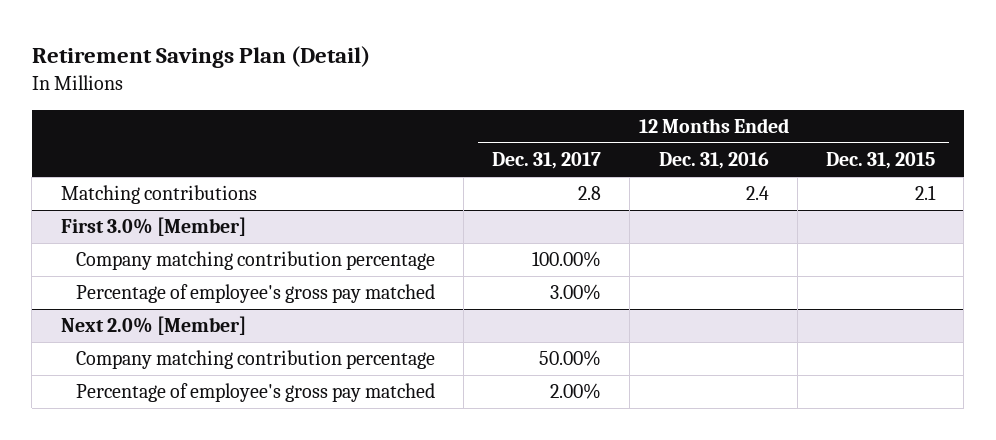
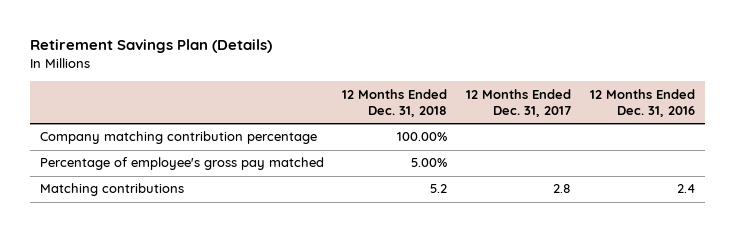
[31,45,370,68] Retirement Savings Plan (Detail) -> [30,39,273,54] Retirement Savings Plan (Details)
[826,152,936,170] Dec. 31, 2015 -> none
none -> [342,88,448,117] 12 Months Ended Dec. 31, 2018
none -> [39,131,317,145] Company matching contribution percentage
none -> [39,157,324,171] Percentage of employee's gross pay matched
[60,217,246,237] First 3.0% [Member] -> none
[75,251,435,271] Company matching contribution percentage -> none
[75,284,435,304] Percentage of employee's gross pay matched -> none
[60,316,246,336] Next 2.0% [Member] -> none
[75,350,435,370] Company matching contribution percentage -> none
[75,383,435,403] Percentage of employee's gross pay matched -> none

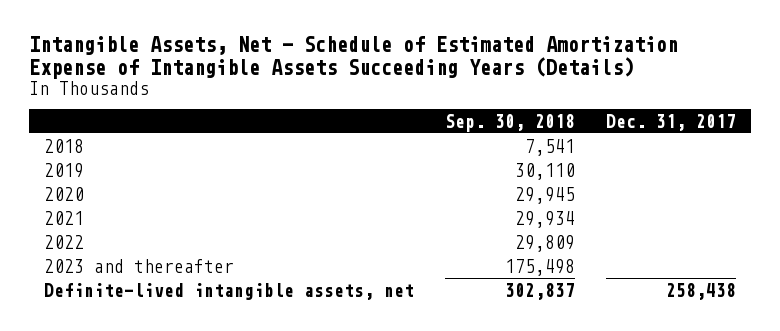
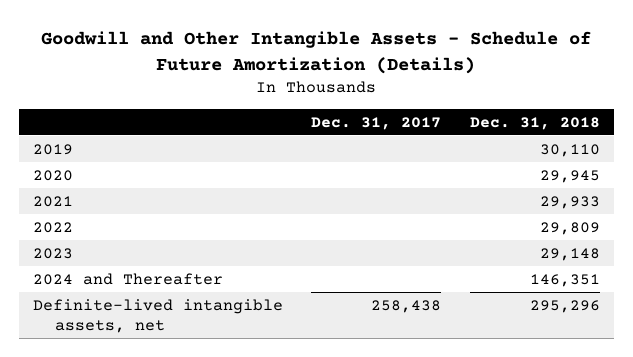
[28,35,678,79] Intangible Assets, Net - Schedule of Estimated Amortization Expense of Intangible Assets Succeeding Years (Details) -> [41,31,592,74] Goodwill and Other Intangible Assets - Schedule of Future Amortization (Details)
[444,113,575,132] Sep. 30, 2018 -> none
none -> [470,116,601,130] Dec. 31, 2018
[44,138,85,153] 2018 -> none
none -> [32,247,73,259] 2023
[44,258,235,273] 2023 and thereafter -> [32,272,223,285] 2024 and Thereafter

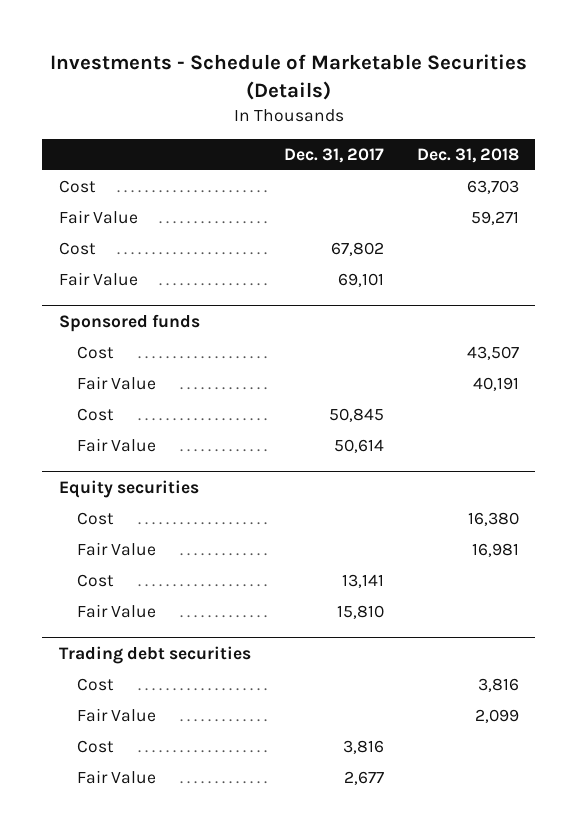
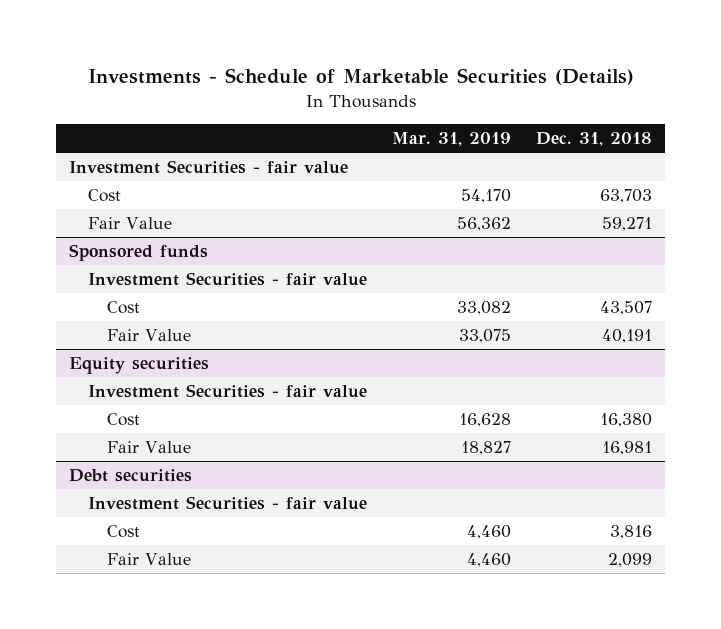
[283,147,384,163] Dec. 31, 2017 -> none
none -> [392,132,512,147] Mar. 31, 2019
none -> [68,160,348,175] Investment Securities - fair value
[58,242,96,256] Cost -> none
[58,272,138,287] Fair Value -> none
none -> [87,272,367,287] Investment Securities - fair value
[77,408,115,422] Cost -> none
[77,438,157,453] Fair Value -> none
none -> [87,384,367,399] Investment Securities - fair value
[77,574,115,588] Cost -> none
[77,604,157,619] Fair Value -> none
[58,645,251,664] Trading debt securities -> [68,469,192,483] Debt securities
none -> [87,496,367,511] Investment Securities - fair value
[77,740,115,754] Cost -> none
[77,770,157,785] Fair Value -> none

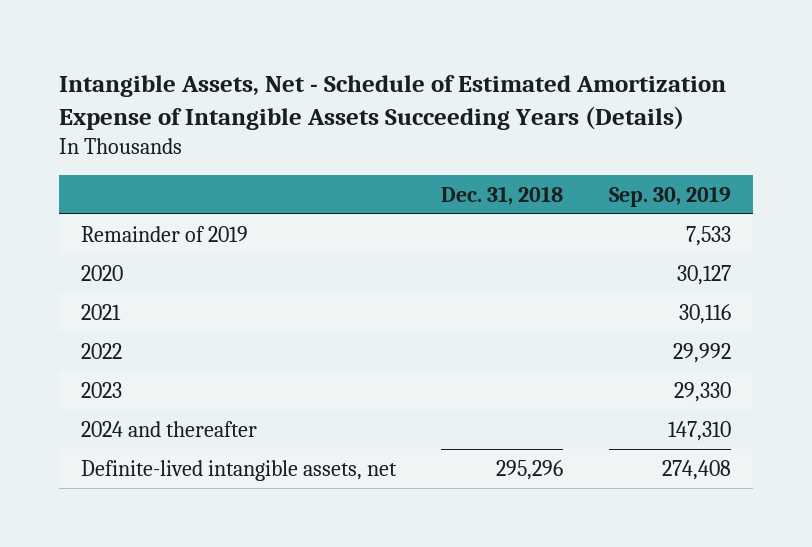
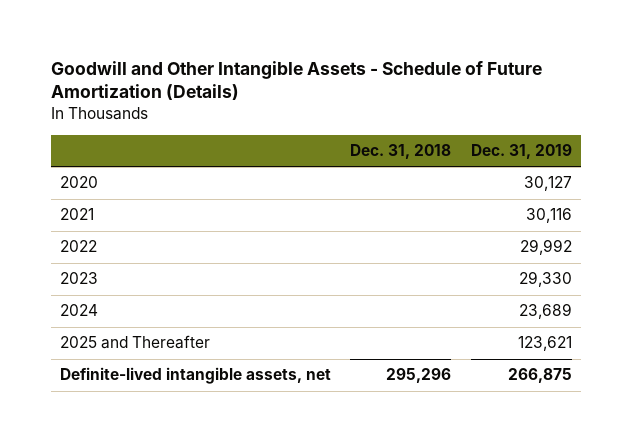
[58,74,726,130] Intangible Assets, Net - Schedule of Estimated Amortization Expense of Intangible Assets Succeeding Years (Details) -> [50,60,542,101] Goodwill and Other Intangible Assets - Schedule of Future Amortization (Details)
[608,185,731,207] Sep. 30, 2019 -> none
none -> [470,144,572,160] Dec. 31, 2019
[81,225,249,242] Remainder of 2019 -> none
none -> [60,304,99,317] 2024
[81,420,258,437] 2024 and thereafter -> [60,335,211,350] 2025 and Thereafter

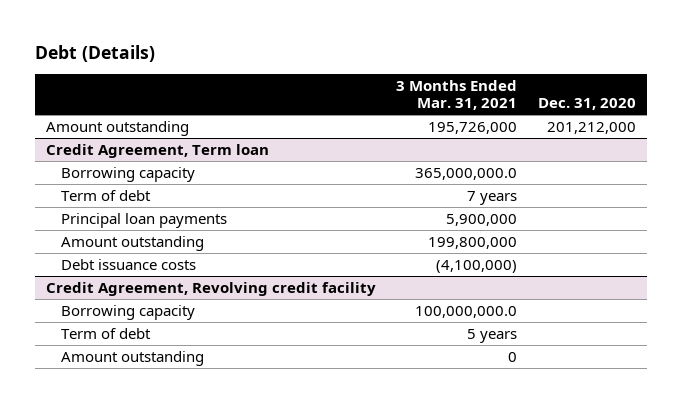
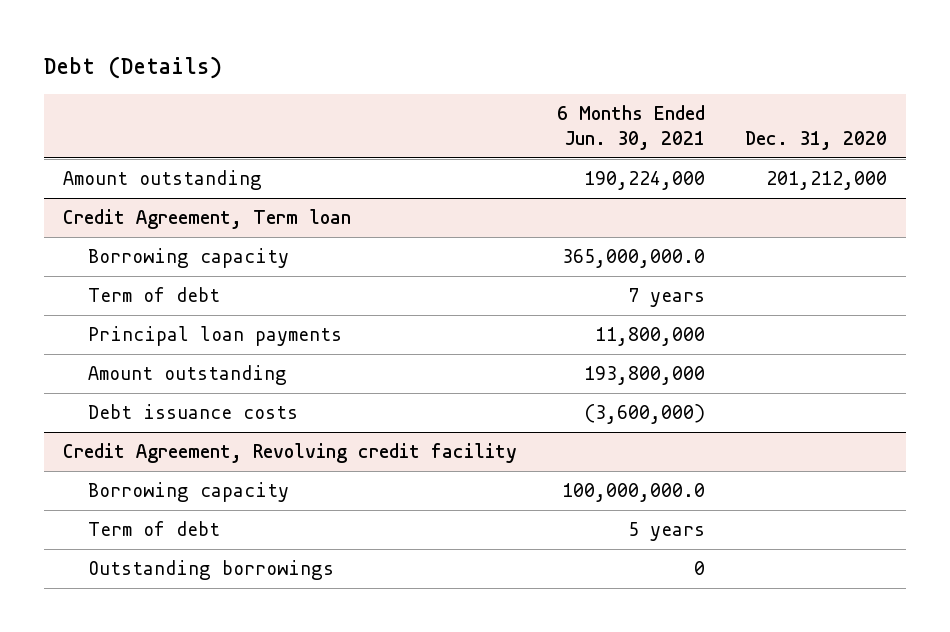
[396,79,518,111] 3 Months Ended Mar. 31, 2021 -> none
none -> [556,104,705,150] 6 Months Ended Jun. 30, 2021
[61,350,205,366] Amount outstanding -> [88,560,335,581] Outstanding borrowings

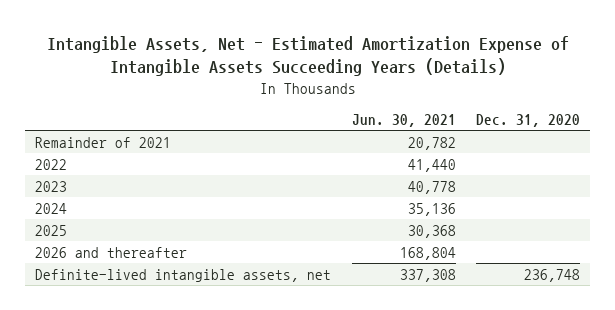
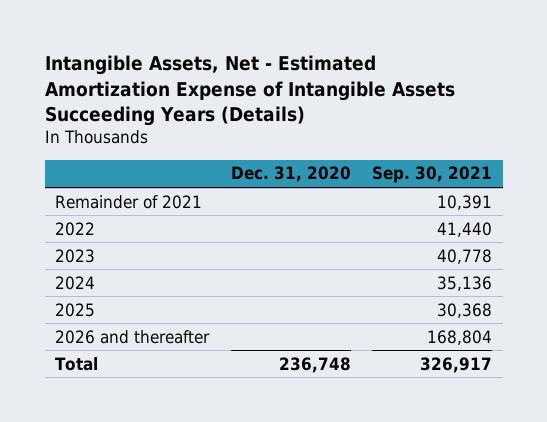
[351,113,456,127] Jun. 30, 2021 -> none
none -> [371,166,492,184] Sep. 30, 2021
[35,268,332,282] Definite-lived intangible assets, net -> [55,356,99,371] Total

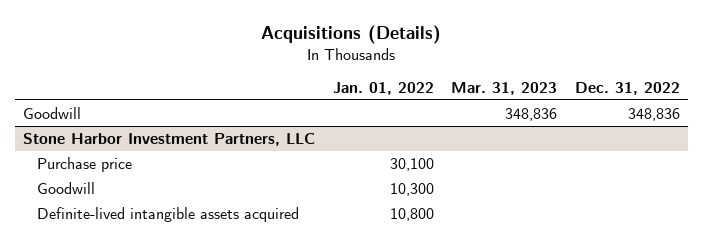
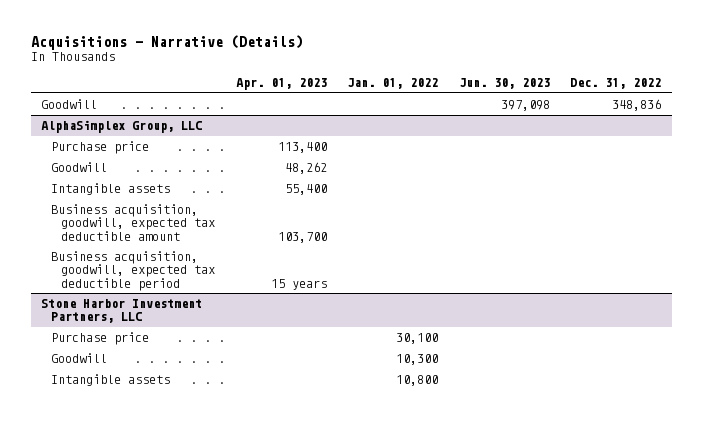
[261,24,442,44] Acquisitions (Details) -> [30,35,303,51] Acquisitions - Narrative (Details)
[451,81,558,95] Mar. 31, 2023 -> none
none -> [235,77,327,90] Apr. 01, 2023
none -> [458,77,550,89] Jun. 30, 2023
none -> [41,120,203,134] AlphaSimplex Group, LLC
none -> [50,141,149,155] Purchase price
none -> [50,162,107,173] Goodwill
none -> [50,183,170,196] Intangible assets
none -> [50,204,215,241] Business acquisition, goodwill, expected tax deductible amount
none -> [50,251,215,291] Business acquisition, goodwill, expected tax deductible period
[37,206,300,222] Definite-lived intangible assets acquired -> [50,374,170,387] Intangible assets

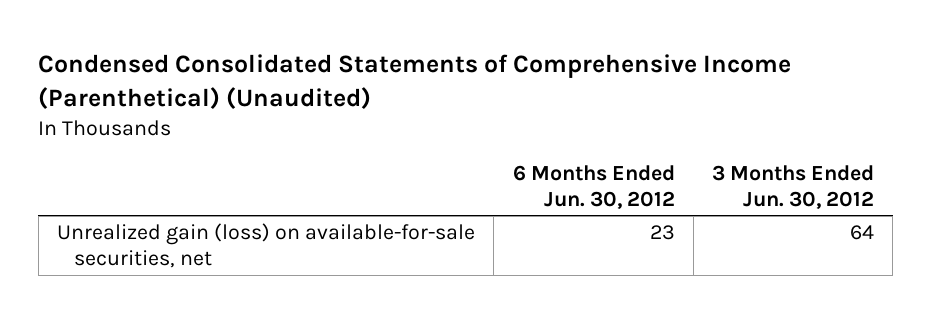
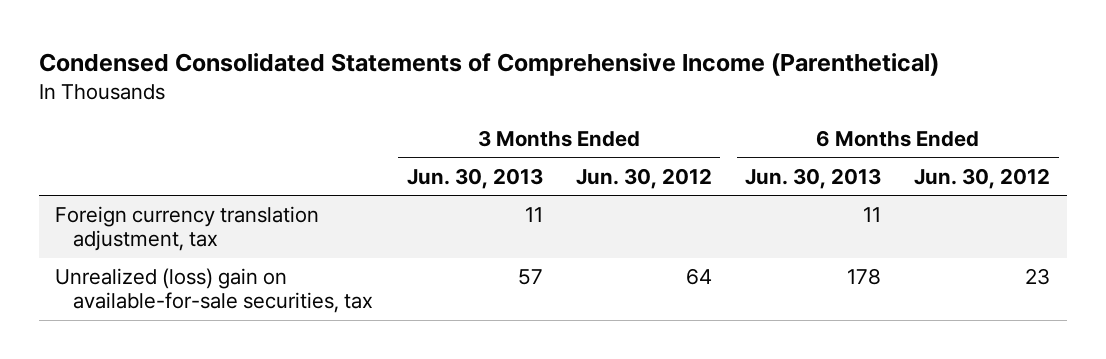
[38,53,792,109] Condensed Consolidated Statements of Comprehensive Income (Parenthetical) (Unaudited) -> [38,53,939,77] Condensed Consolidated Statements of Comprehensive Income (Parenthetical)
none -> [406,167,543,189] Jun. 30, 2013
none -> [745,167,882,189] Jun. 30, 2013
none -> [55,206,320,252] Foreign currency translation adjustment, tax
[57,223,476,269] Unrealized gain (loss) on available-for-sale securities, net -> [55,268,374,314] Unrealized (loss) gain on available-for-sale securities, tax

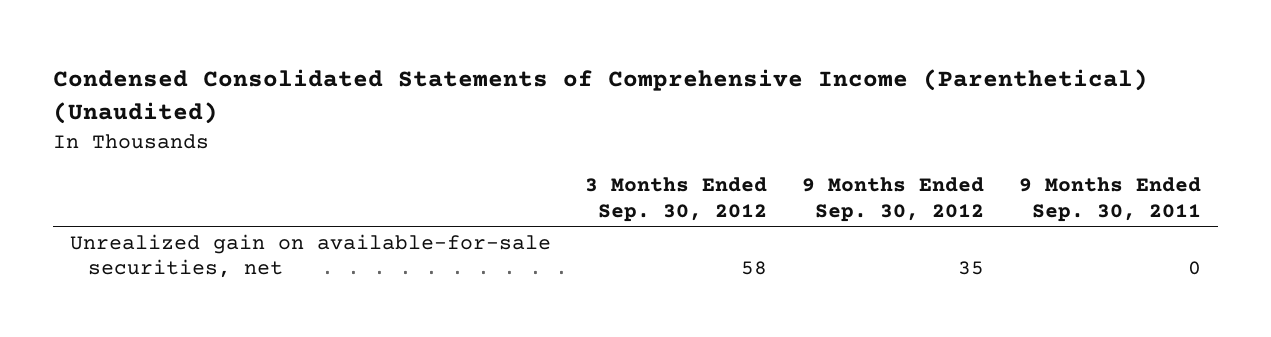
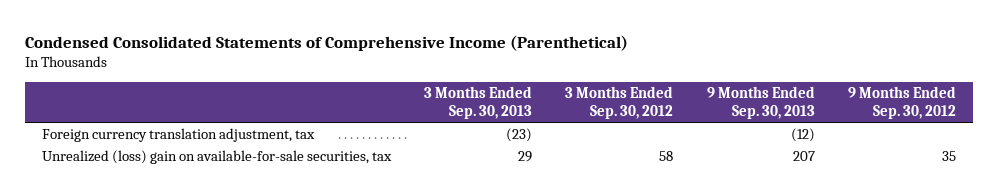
[52,68,1148,125] Condensed Consolidated Statements of Comprehensive Income (Parenthetical) (Unaudited) -> [24,34,628,51] Condensed Consolidated Statements of Comprehensive Income (Parenthetical)
[1018,177,1201,222] 9 Months Ended Sep. 30, 2011 -> none
none -> [423,86,532,120] 3 Months Ended Sep. 30, 2013
none -> [706,86,815,120] 9 Months Ended Sep. 30, 2013
none -> [41,128,315,143] Foreign currency translation adjustment, tax
[69,234,551,279] Unrealized gain on available-for-sale securities, net -> [41,150,392,165] Unrealized (loss) gain on available-for-sale securities, tax

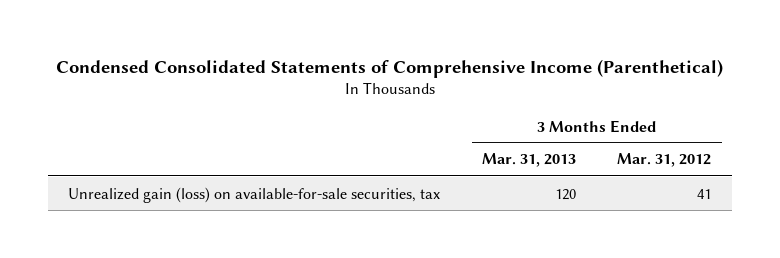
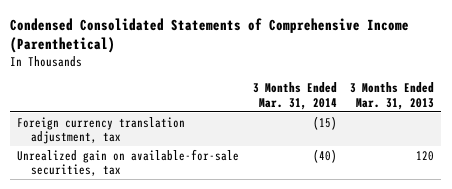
[617,153,712,168] Mar. 31, 2012 -> none
none -> [252,82,337,111] 3 Months Ended Mar. 31, 2014
none -> [17,116,186,145] Foreign currency translation adjustment, tax
[68,186,441,203] Unrealized gain (loss) on available-for-sale securities, tax -> [17,148,240,177] Unrealized gain on available-for-sale securities, tax

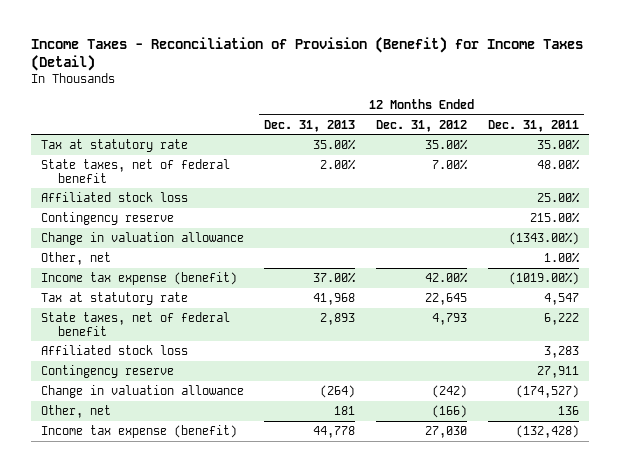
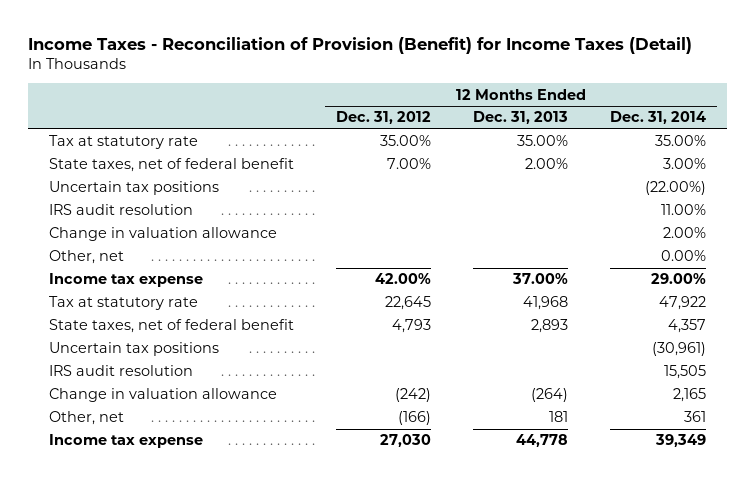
[487,119,579,132] Dec. 31, 2011 -> none
none -> [610,111,707,125] Dec. 31, 2014
[40,192,188,203] Affiliated stock loss -> none
[40,212,174,226] Contingency reserve -> none
none -> [48,181,219,196] Uncertain tax positions
none -> [48,204,193,216] IRS audit resolution
[40,272,237,286] Income tax expense (benefit) -> [48,273,203,288] Income tax expense
[40,345,188,356] Affiliated stock loss -> none
[40,365,174,379] Contingency reserve -> none
none -> [48,342,219,357] Uncertain tax positions
none -> [48,365,193,377] IRS audit resolution
[40,425,237,439] Income tax expense (benefit) -> [48,434,203,449] Income tax expense

